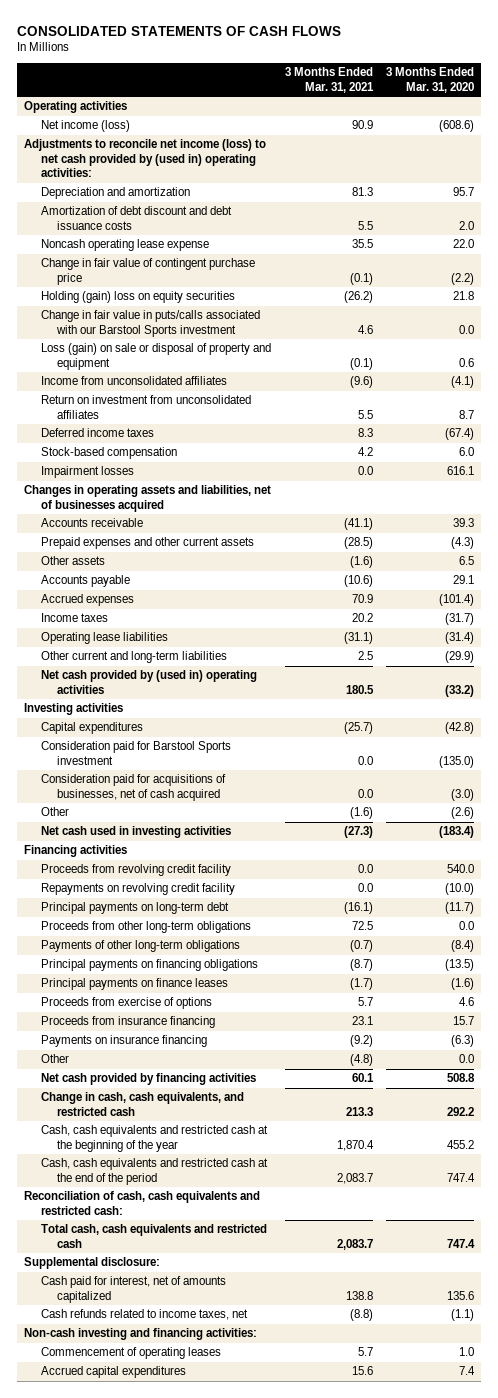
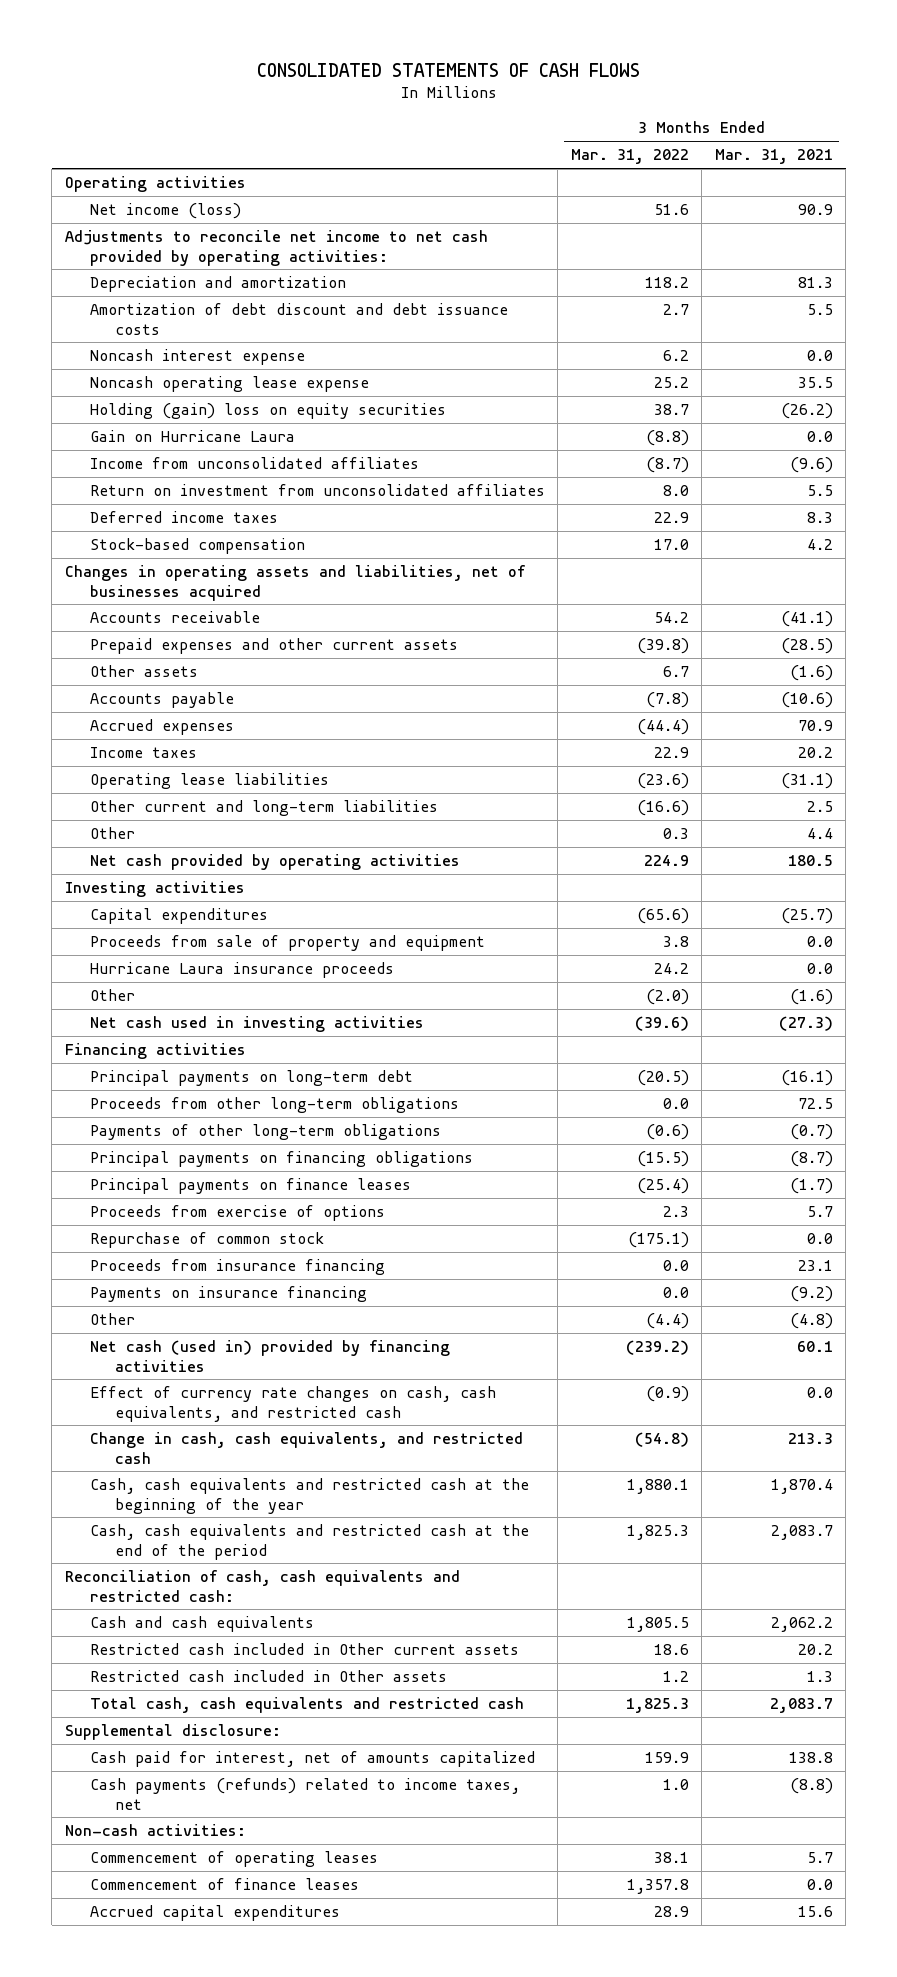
[386,67,475,93] 3 Months Ended Mar. 31, 2020 -> none
none -> [570,149,689,165] Mar. 31, 2022
[24,139,267,178] Adjustments to reconcile net income (loss) to net cash provided by (used in) operating activities: -> [64,229,488,266] Adjustments to reconcile net income to net cash provided by operating activities:
none -> [89,348,305,365] Noncash interest expense
[40,258,255,285] Change in fair value of contingent purchase price -> none
[40,310,260,337] Change in fair value in puts/calls associated with our Barstool Sports investment -> none
[40,343,271,370] Loss (gain) on sale or disposal of property and equipment -> none
none -> [89,429,295,442] Gain on Hurricane Laura
[40,466,134,479] Impairment losses -> none
none -> [89,826,135,839] Other
[40,670,257,694] Net cash provided by (used in) operating activities -> [89,853,460,870] Net cash provided by operating activities
[40,741,231,765] Consideration paid for Barstool Sports investment -> none
[40,774,226,801] Consideration paid for acquisitions of businesses, net of cash acquired -> none
none -> [89,934,485,951] Proceeds from sale of property and equipment
none -> [89,961,394,978] Hurricane Laura insurance proceeds
[40,864,231,877] Proceeds from revolving credit facility -> none
[40,883,235,896] Repayments on revolving credit facility -> none
none -> [89,1231,324,1248] Repurchase of common stock
[40,1073,256,1086] Net cash provided by financing activities -> [89,1339,450,1372] Net cash (used in) provided by financing activities
none -> [89,1385,496,1422] Effect of currency rate changes on cash, cash equivalents, and restricted cash
none -> [89,1615,314,1632] Cash and cash equivalents
none -> [89,1642,519,1655] Restricted cash included in Other current assets
none -> [89,1669,447,1682] Restricted cash included in Other assets
[40,1309,248,1321] Cash refunds related to income taxes, net -> [89,1777,520,1810] Cash payments (refunds) related to income taxes, net
[24,1328,258,1341] Non-cash investing and financing activities: -> [64,1823,246,1836] Non-cash activities:
none -> [89,1877,359,1890] Commencement of finance leases

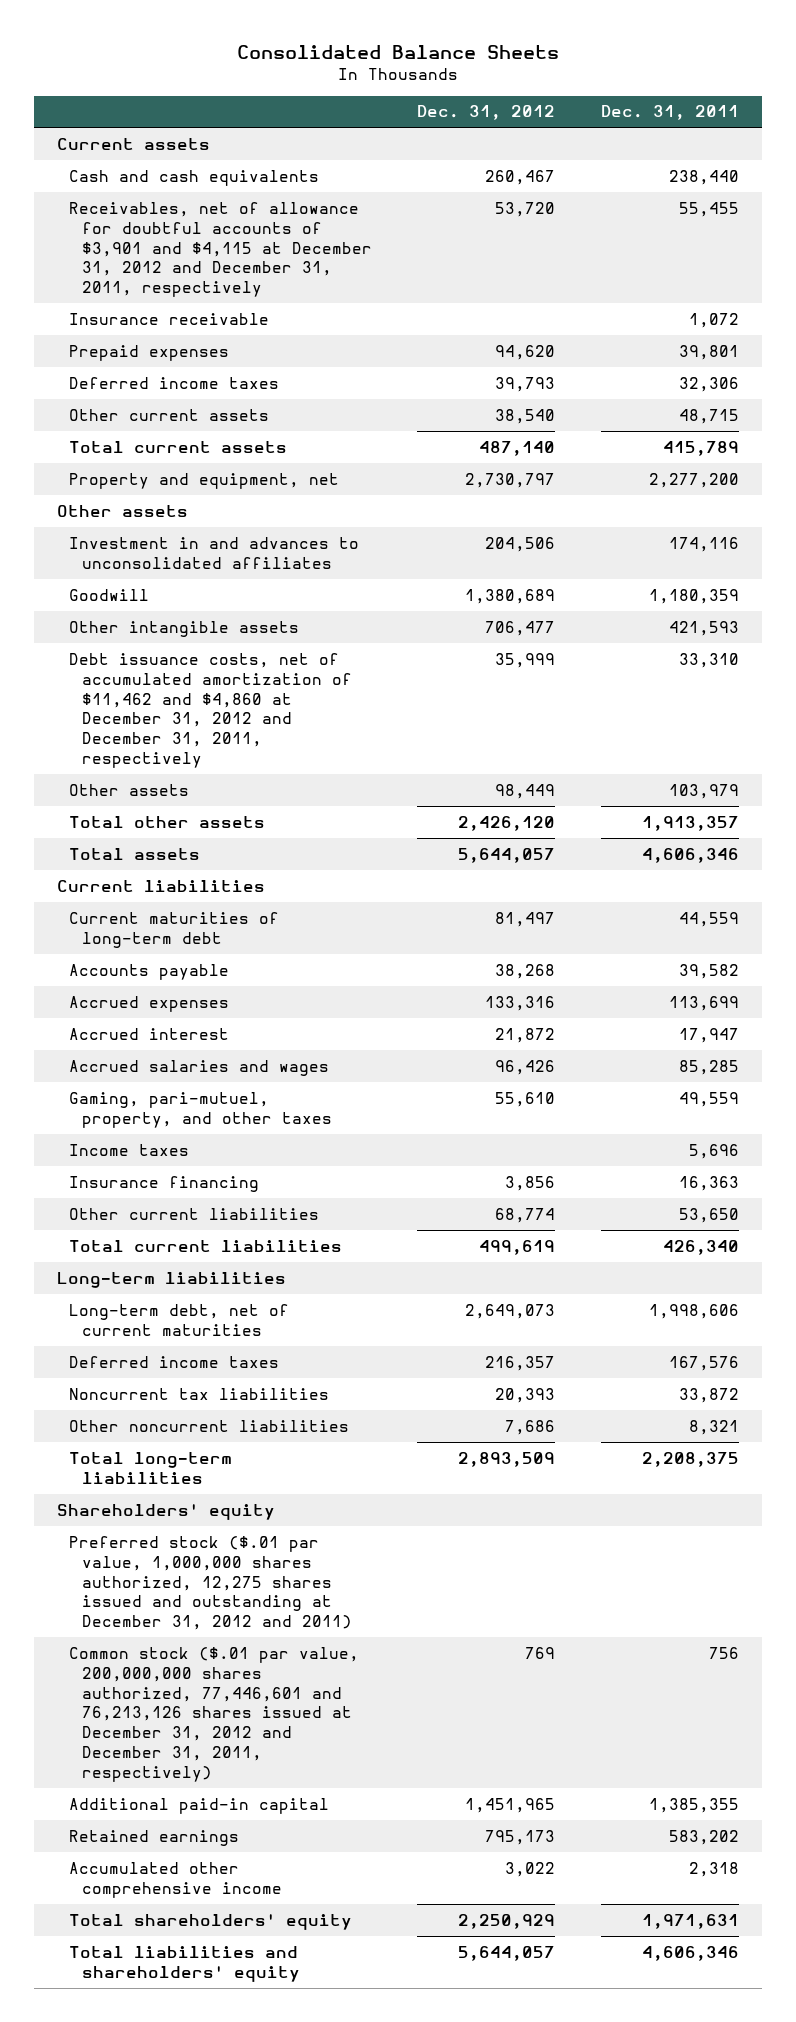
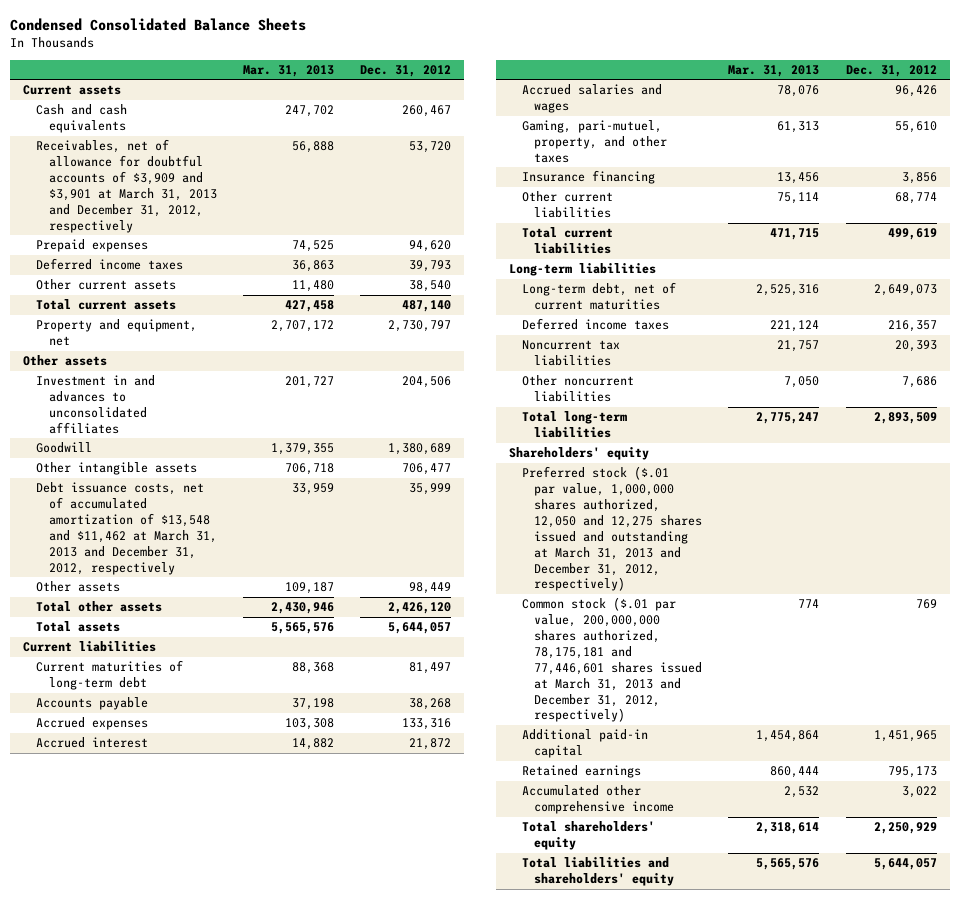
[237,44,560,59] Consolidated Balance Sheets -> [10,17,307,31] Condensed Consolidated Balance Sheets
[601,105,740,121] Dec. 31, 2011 -> none
none -> [242,64,334,77] Mar. 31, 2013
[69,312,270,325] Insurance receivable -> none
[69,201,372,298] Receivables, net of allowance for doubtful accounts of $3,901 and $4,115 at December 31, 2012 and December 31, 2011, respectively -> [36,139,217,233] Receivables, net of allowance for doubtful accounts of $3,909 and $3,901 at March 31, 2013 and December 31, 2012, respectively
[69,652,352,769] Debt issuance costs, net of accumulated amortization of $11,462 and $4,860 at December 31, 2012 and December 31, 2011, respectively -> [36,482,217,575] Debt issuance costs, net of accumulated amortization of $13,548 and $11,462 at March 31, 2013 and December 31, 2012, respectively
[69,1143,190,1156] Income taxes -> none
[69,1535,352,1631] Preferred stock ($.01 par value, 1,000,000 shares authorized, 12,275 shares issued and outstanding at December 31, 2012 and 2011) -> [521,466,703,592] Preferred stock ($.01 par value, 1,000,000 shares authorized, 12,050 and 12,275 shares issued and outstanding at March 31, 2013 and December 31, 2012, respectively)
[69,1646,360,1783] Common stock ($.01 par value, 200,000,000 shares authorized, 77,446,601 and 76,213,126 shares issued at December 31, 2012 and December 31, 2011, respectively) -> [521,597,703,723] Common stock ($.01 par value, 200,000,000 shares authorized, 78,175,181 and 77,446,601 shares issued at March 31, 2013 and December 31, 2012, respectively)

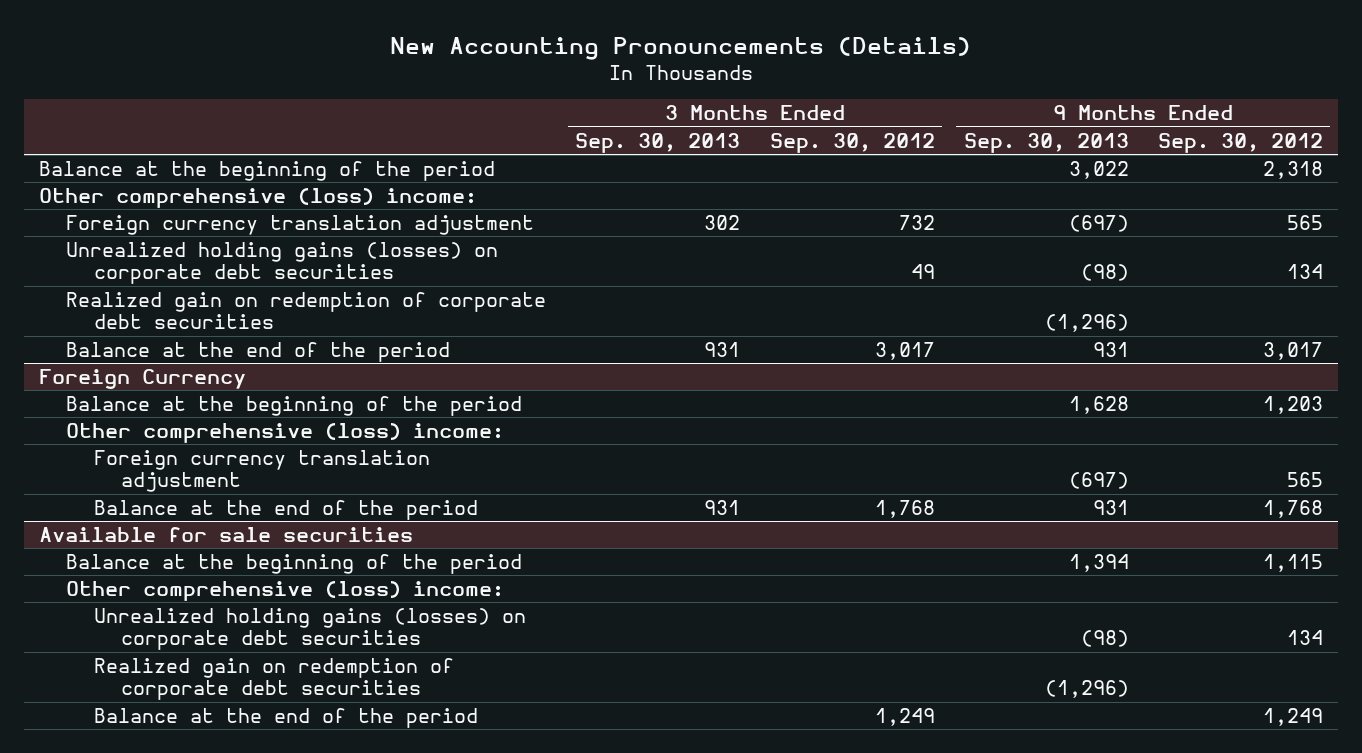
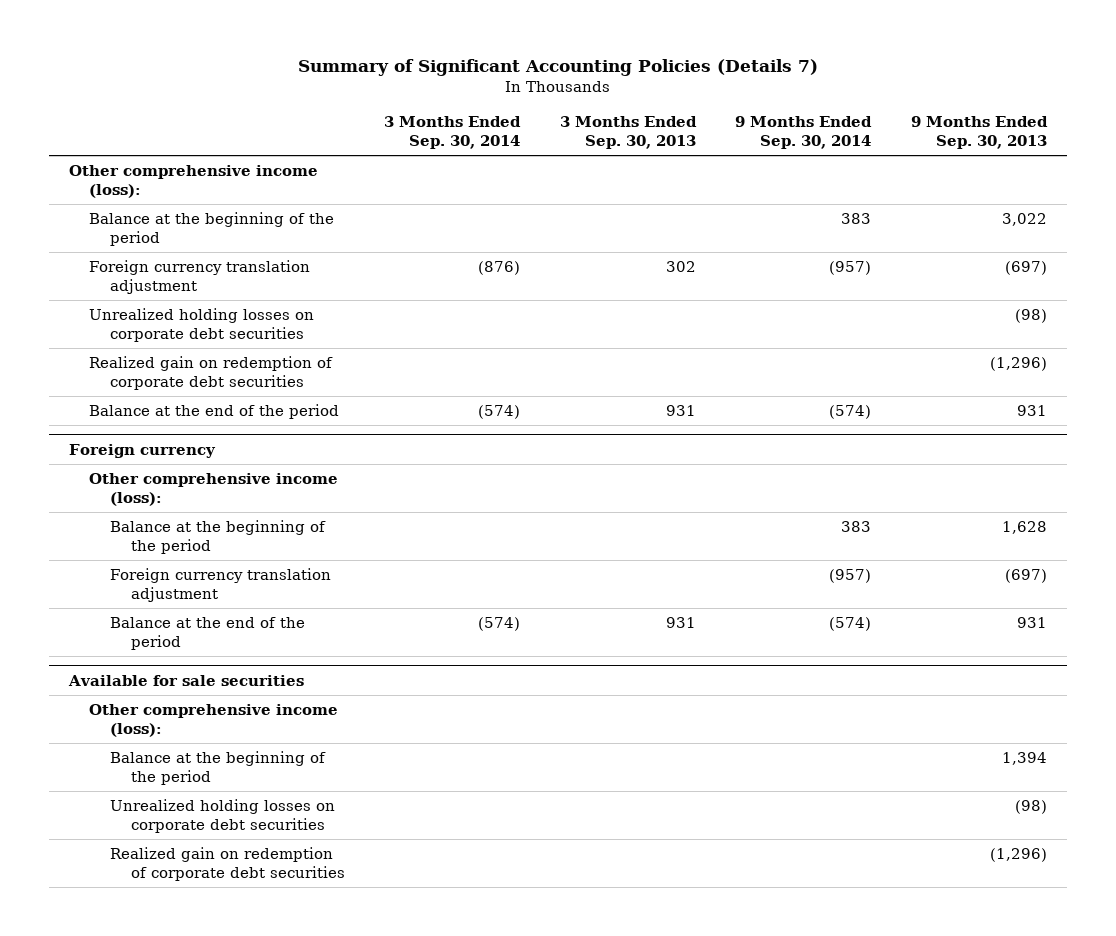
[389,37,971,61] New Accounting Pronouncements (Details) -> [297,59,818,77] Summary of Significant Accounting Policies (Details 7)
[769,132,935,153] Sep. 30, 2012 -> none
[1157,132,1323,153] Sep. 30, 2012 -> none
none -> [384,116,522,150] 3 Months Ended Sep. 30, 2014
none -> [735,116,873,150] 9 Months Ended Sep. 30, 2014
none -> [68,165,318,198] Other comprehensive income (loss):
[38,188,477,209] Other comprehensive (loss) income: -> none
[66,242,499,285] Unrealized holding gains (losses) on corporate debt securities -> [89,308,315,342] Unrealized holding losses on corporate debt securities
[38,369,246,390] Foreign Currency -> [68,443,216,458] Foreign currency
none -> [89,473,339,506] Other comprehensive income (loss):
[66,423,505,444] Other comprehensive (loss) income: -> none
none -> [89,704,339,737] Other comprehensive income (loss):
[66,581,505,602] Other comprehensive (loss) income: -> none
[93,608,526,651] Unrealized holding gains (losses) on corporate debt securities -> [109,799,335,833] Unrealized holding losses on corporate debt securities
[93,708,478,729] Balance at the end of the period -> none

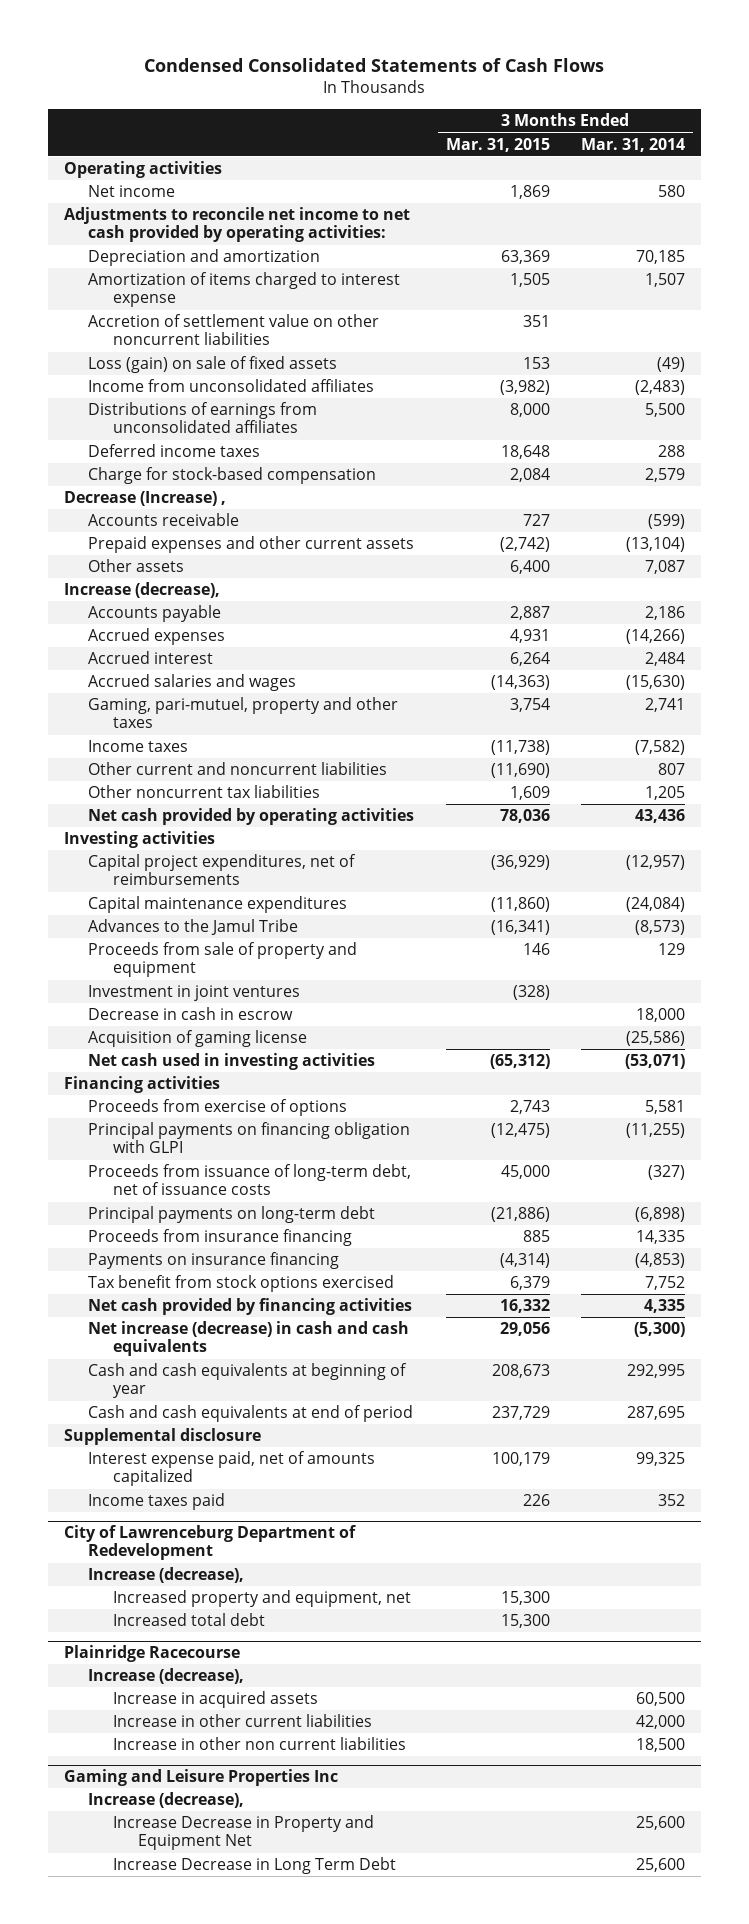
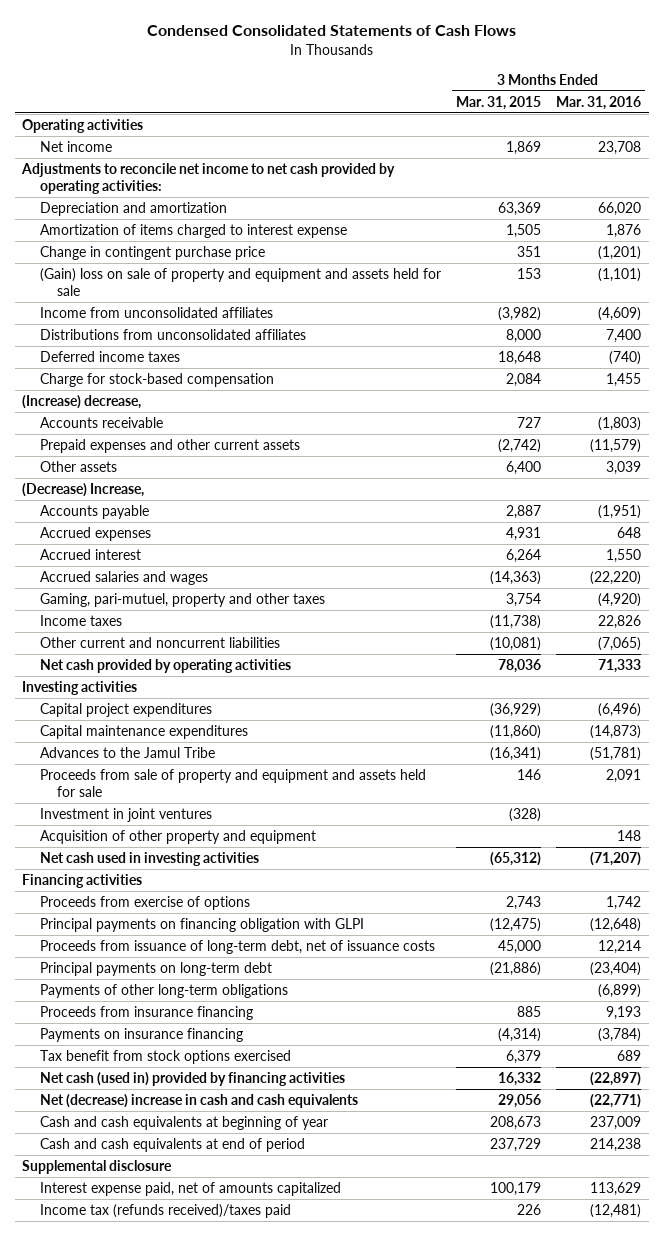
[581,137,686,152] Mar. 31, 2014 -> none
none -> [556,95,642,110] Mar. 31, 2016
[88,314,380,346] Accretion of settlement value on other noncurrent liabilities -> [39,245,265,260] Change in contingent purchase price
[88,356,338,374] Loss (gain) on sale of fixed assets -> [39,267,441,296] (Gain) loss on sale of property and equipment and assets held for sale
[88,402,318,434] Distributions of earnings from unconsolidated affiliates -> [39,328,306,340] Distributions from unconsolidated affiliates
[63,491,226,507] Decrease (Increase) , -> [22,394,142,409] (Increase) decrease,
[63,582,220,599] Increase (decrease), -> [22,482,145,497] (Decrease) Increase,
[88,785,321,799] Other noncurrent tax liabilities -> none
[490,763,550,779] (11,690) -> [489,636,541,651] (10,081)
[88,854,357,886] Capital project expenditures, net of reimbursements -> [39,702,212,717] Capital project expenditures
[88,942,358,978] Proceeds from sale of property and equipment -> [39,768,426,797] Proceeds from sale of property and equipment and assets held for sale
[88,1007,294,1021] Decrease in cash in escrow -> none
[88,1030,308,1048] Acquisition of gaming license -> none
none -> [39,829,316,844] Acquisition of other property and equipment
none -> [39,983,288,998] Payments of other long-term obligations
[88,1298,413,1316] Net cash provided by financing activities -> [39,1071,345,1086] Net cash (used in) provided by financing activities
[88,1321,410,1357] Net increase (decrease) in cash and cash equivalents -> [39,1093,358,1108] Net (decrease) increase in cash and cash equivalents
[63,1525,356,1561] City of Lawrenceburg Department of Redevelopment -> none
[88,1567,245,1584] Increase (decrease), -> none
[113,1590,412,1608] Increased property and equipment, net -> none
[113,1613,266,1627] Increased total debt -> none
[63,1645,240,1663] Plainridge Racecourse -> none
[88,1668,245,1685] Increase (decrease), -> none
[113,1691,319,1709] Increase in acquired assets -> none
[113,1714,373,1728] Increase in other current liabilities -> none
[113,1737,407,1751] Increase in other non current liabilities -> none
[63,1769,338,1787] Gaming and Leisure Properties Inc -> none
[88,1792,245,1809] Increase (decrease), -> none
[113,1815,375,1851] Increase Decrease in Property and Equipment Net -> none
[113,1857,397,1875] Increase Decrease in Long Term Debt -> none
[88,1493,226,1511] Income taxes paid -> [39,1203,291,1218] Income tax (refunds received)/taxes paid

